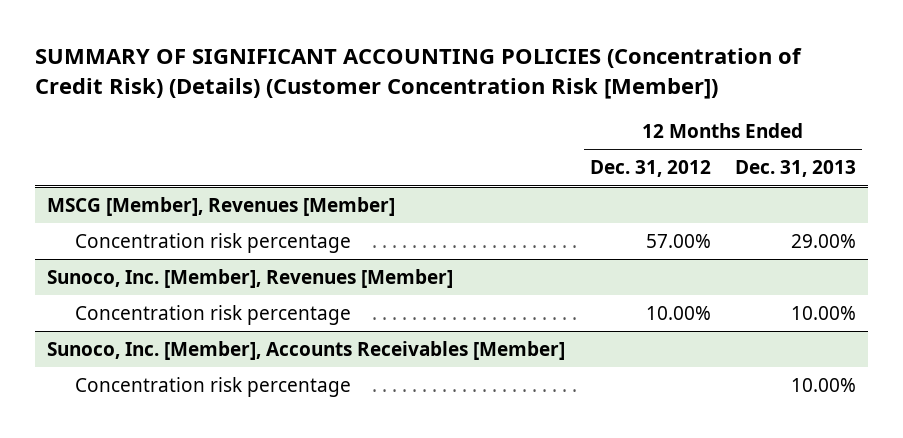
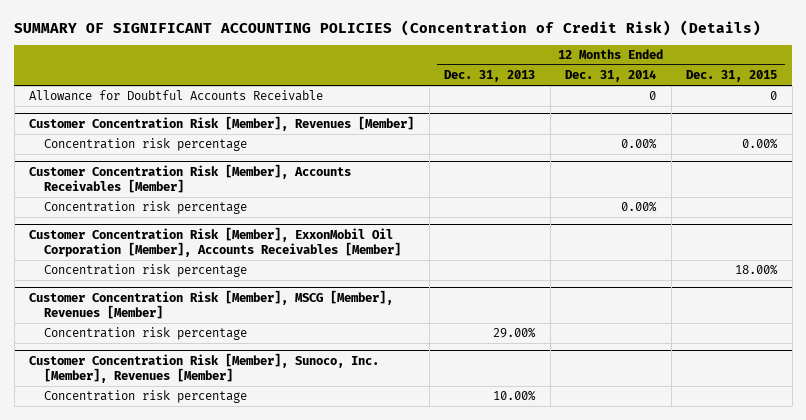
[35,48,803,99] SUMMARY OF SIGNIFICANT ACCOUNTING POLICIES (Concentration of Credit Risk) (Details) (Customer Concentration Risk [Member]) -> [14,19,762,36] SUMMARY OF SIGNIFICANT ACCOUNTING POLICIES (Concentration of Credit Risk) (Details)
[589,160,711,178] Dec. 31, 2012 -> none
none -> [565,70,657,83] Dec. 31, 2014
none -> [686,70,778,83] Dec. 31, 2015
none -> [29,90,324,102] Allowance for Doubtful Accounts Receivable
none -> [29,116,415,132] Customer Concentration Risk [Member], Revenues [Member]
none -> [43,138,247,152] Concentration risk percentage
none -> [29,164,352,194] Customer Concentration Risk [Member], Accounts Receivables [Member]
none -> [43,201,247,215] Concentration risk percentage
none -> [29,227,401,258] Customer Concentration Risk [Member], ExxonMobil Oil Corporation [Member], Accounts Receivables [Member]
none -> [43,264,247,278] Concentration risk percentage
[47,197,396,217] MSCG [Member], Revenues [Member] -> [29,290,394,320] Customer Concentration Risk [Member], MSCG [Member], Revenues [Member]
[47,269,454,289] Sunoco, Inc. [Member], Revenues [Member] -> [29,353,380,384] Customer Concentration Risk [Member], Sunoco, Inc. [Member], Revenues [Member]
[47,341,566,361] Sunoco, Inc. [Member], Accounts Receivables [Member] -> none
[74,377,351,398] Concentration risk percentage -> none

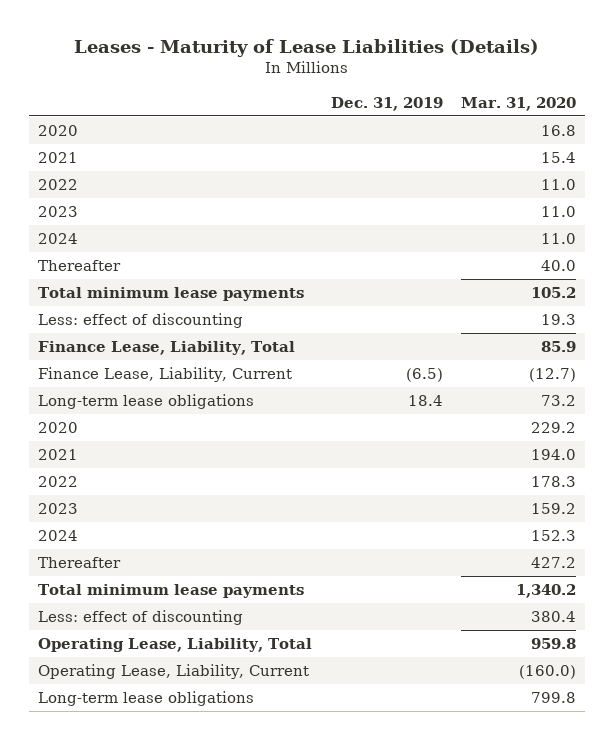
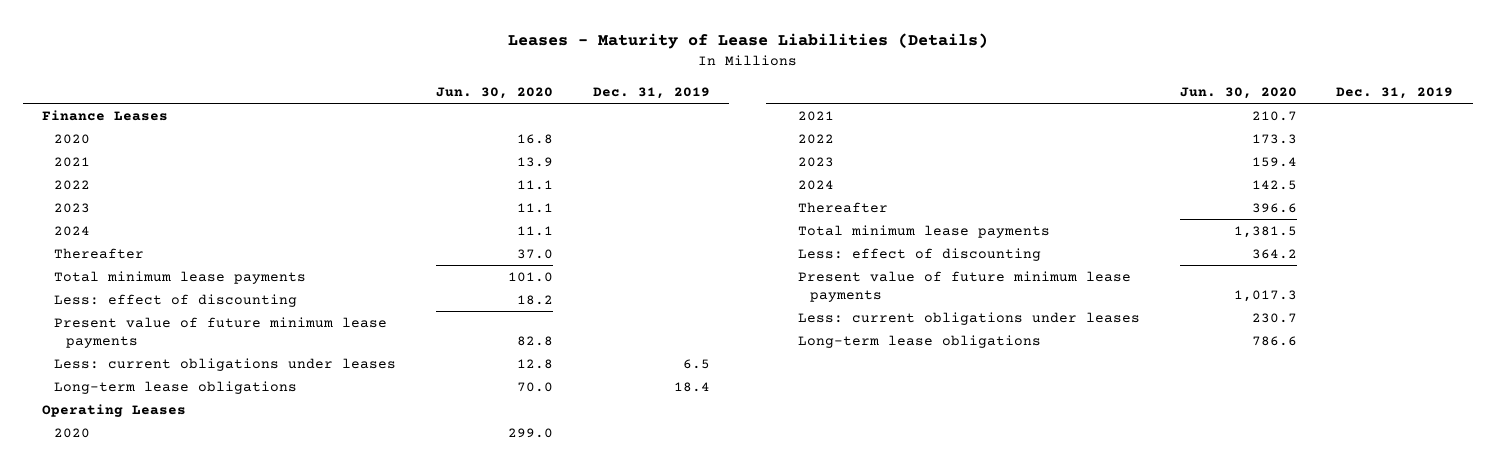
[460,96,576,111] Mar. 31, 2020 -> none
none -> [435,86,553,99] Jun. 30, 2020
none -> [42,109,169,121] Finance Leases
[38,367,293,383] Finance Lease, Liability, Current -> none
[38,341,296,356] Finance Lease, Liability, Total -> [54,316,388,348] Present value of future minimum lease payments
none -> [54,357,397,371] Less: current obligations under leases
none -> [42,403,187,417] Operating Leases
[38,638,313,653] Operating Lease, Liability, Total -> [797,270,1131,302] Present value of future minimum lease payments
[38,664,310,680] Operating Lease, Liability, Current -> [797,311,1140,325] Less: current obligations under leases

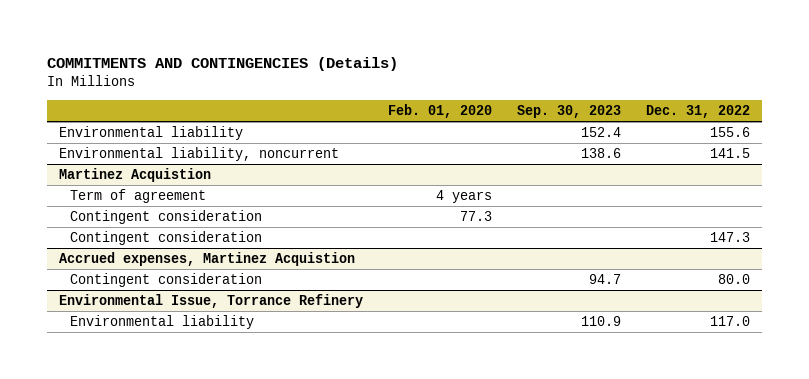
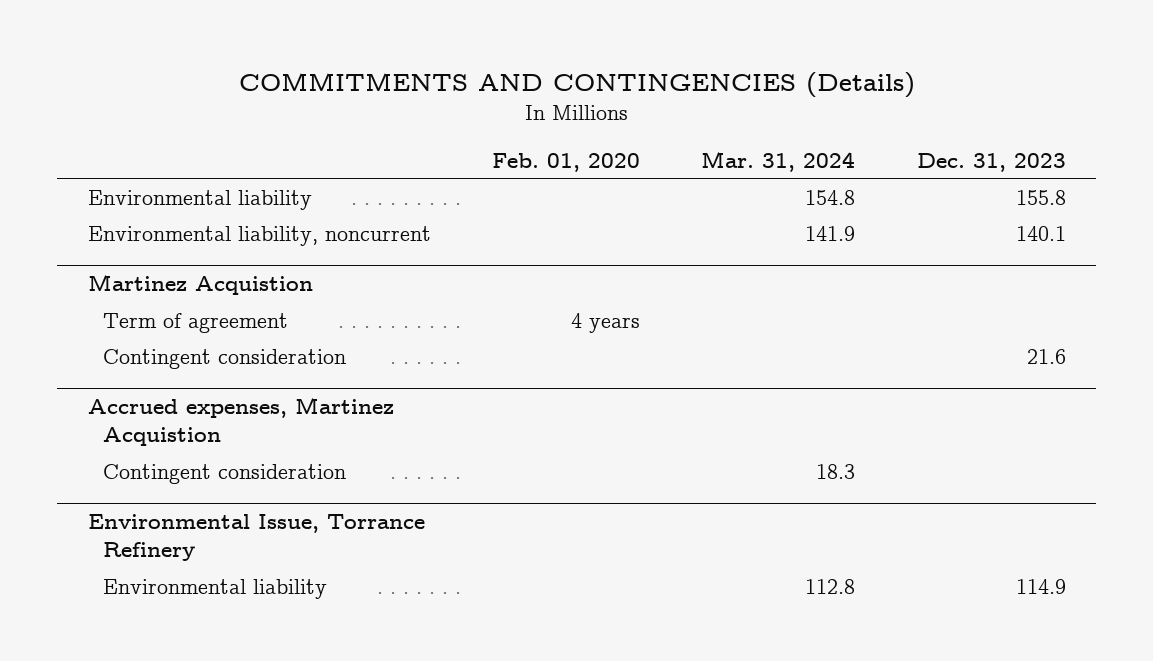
[517,105,622,119] Sep. 30, 2023 -> none
[645,105,750,119] Dec. 31, 2022 -> none
none -> [701,150,856,172] Mar. 31, 2024
none -> [916,152,1066,172] Dec. 31, 2023
[70,210,263,225] Contingent consideration -> none

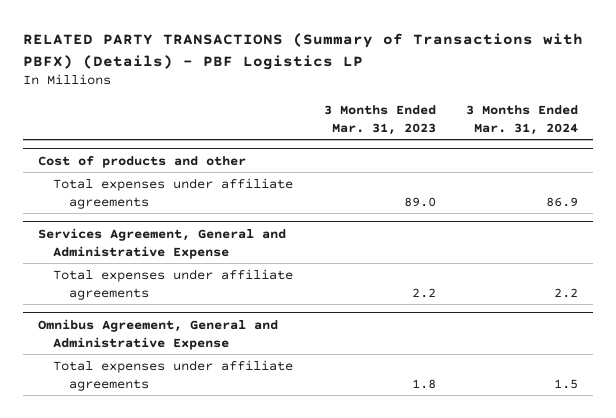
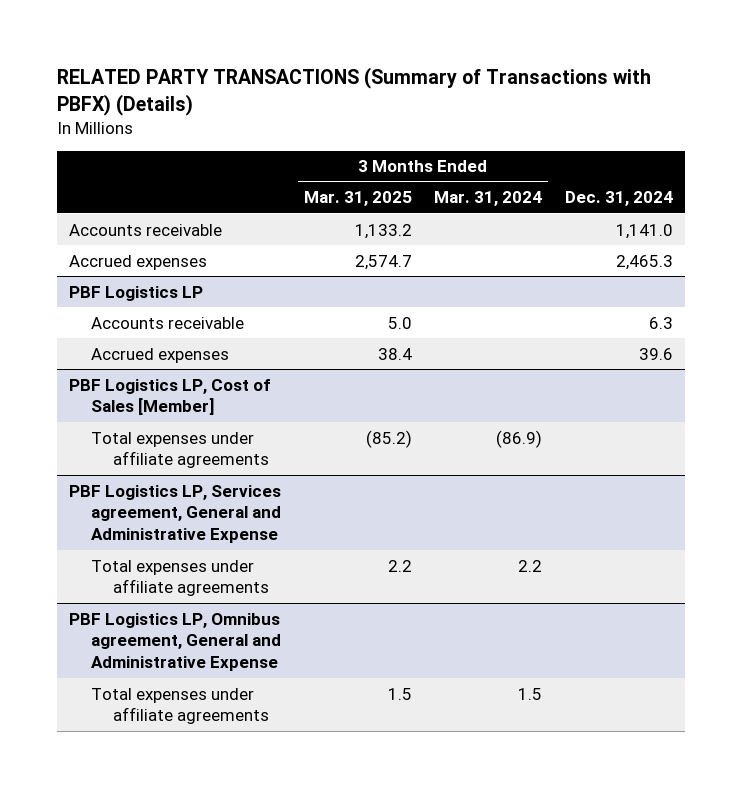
[22,33,583,70] RELATED PARTY TRANSACTIONS (Summary of Transactions with PBFX) (Details) - PBF Logistics LP -> [57,67,652,116] RELATED PARTY TRANSACTIONS (Summary of Transactions with PBFX) (Details)
[323,104,436,135] 3 Months Ended Mar. 31, 2023 -> none
none -> [303,191,412,207] Mar. 31, 2025
none -> [565,191,674,207] Dec. 31, 2024
[53,177,294,209] Total expenses under affiliate agreements -> none
none -> [68,223,222,236] Accounts receivable
none -> [68,254,207,270] Accrued expenses
[37,155,246,168] Cost of products and other -> [68,285,203,301] PBF Logistics LP
none -> [90,316,244,329] Accounts receivable
none -> [90,347,229,363] Accrued expenses
none -> [68,378,271,416] PBF Logistics LP, Cost of Sales [Member]
none -> [90,431,269,469] Total expenses under affiliate agreements
[37,227,286,259] Services Agreement, General and Administrative Expense -> [68,484,281,544] PBF Logistics LP, Services agreement, General and Administrative Expense
[37,318,278,350] Omnibus Agreement, General and Administrative Expense -> [68,612,281,672] PBF Logistics LP, Omnibus agreement, General and Administrative Expense

